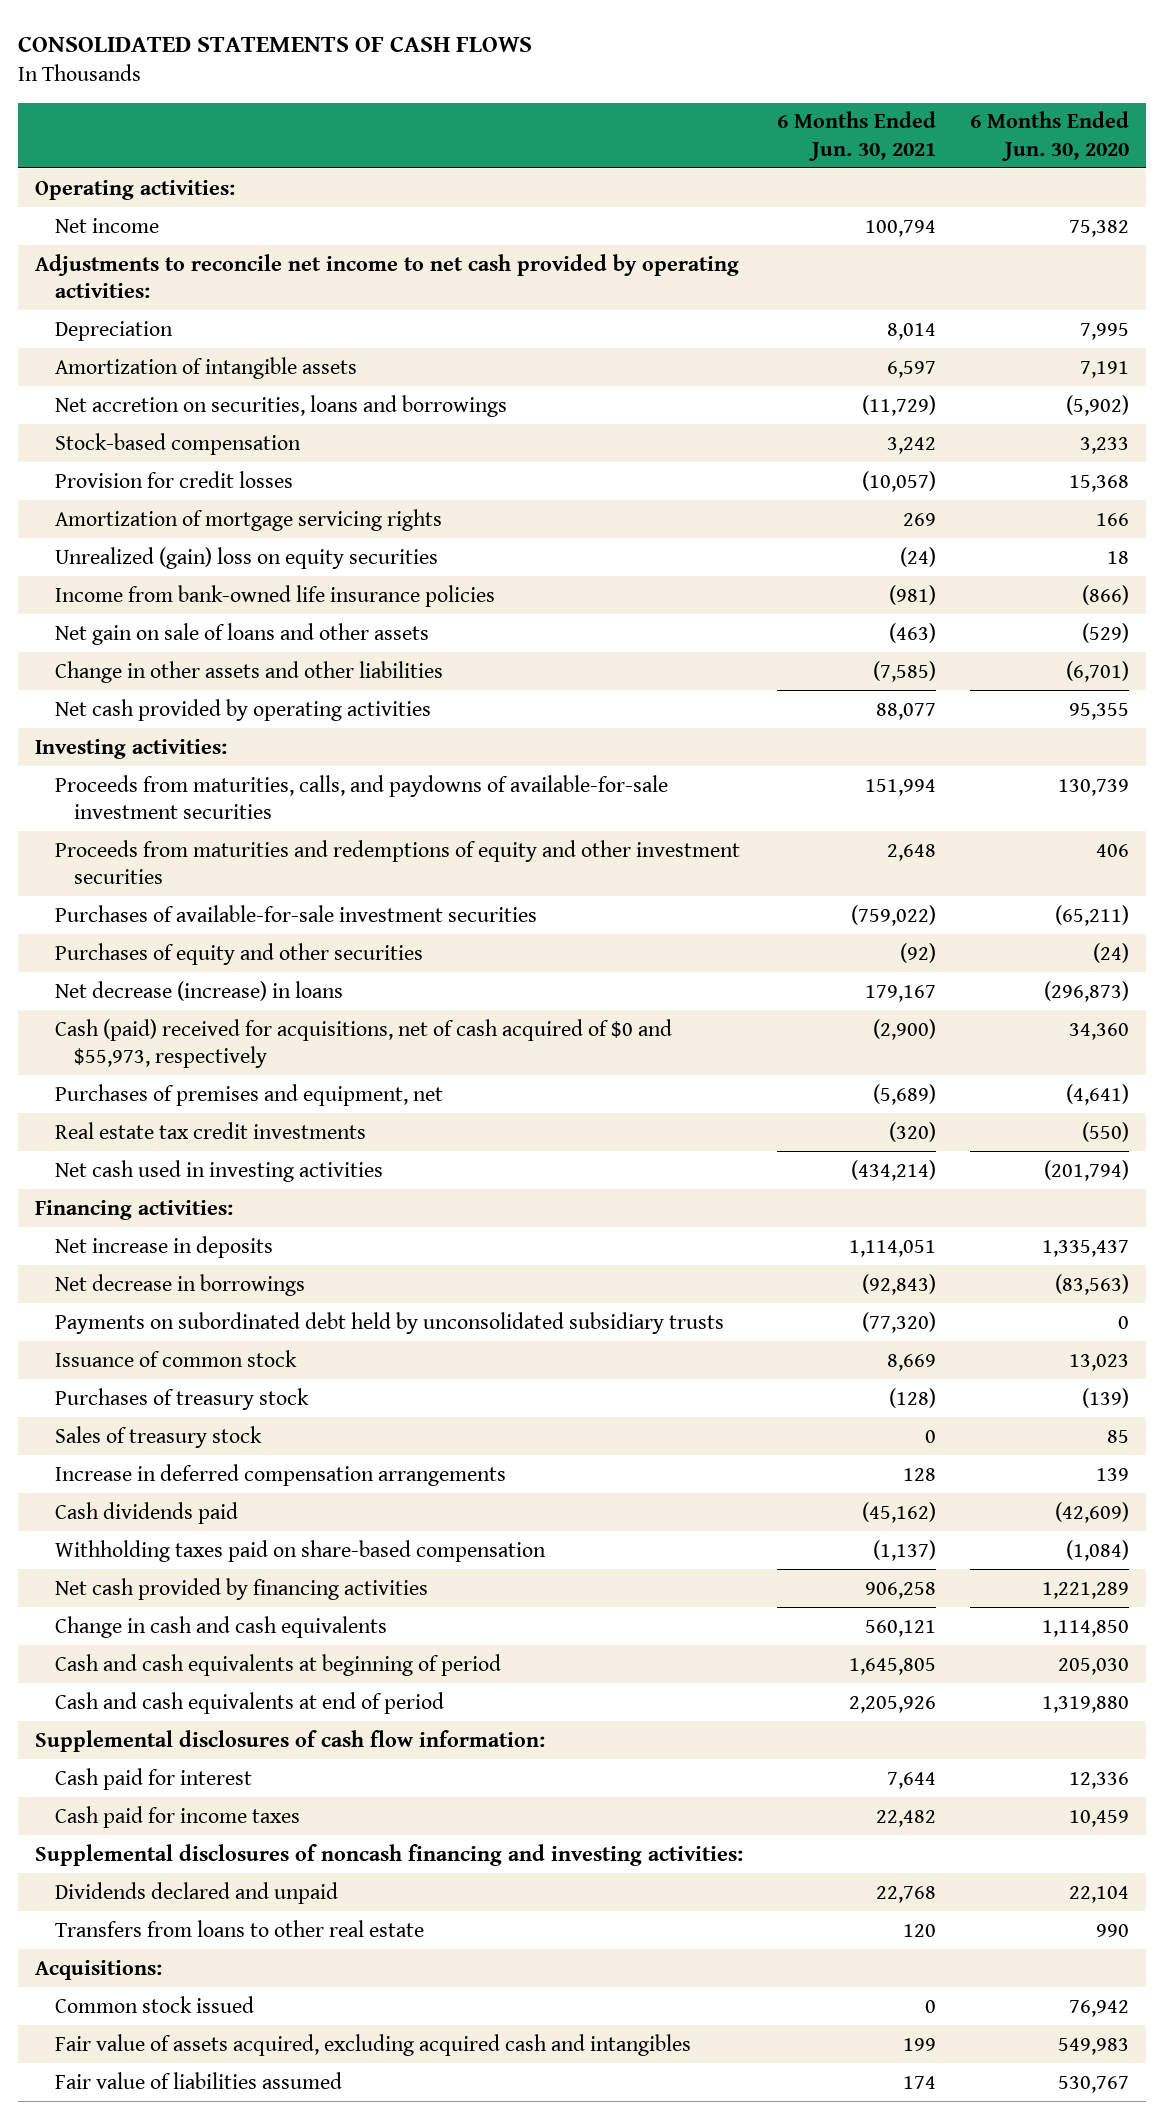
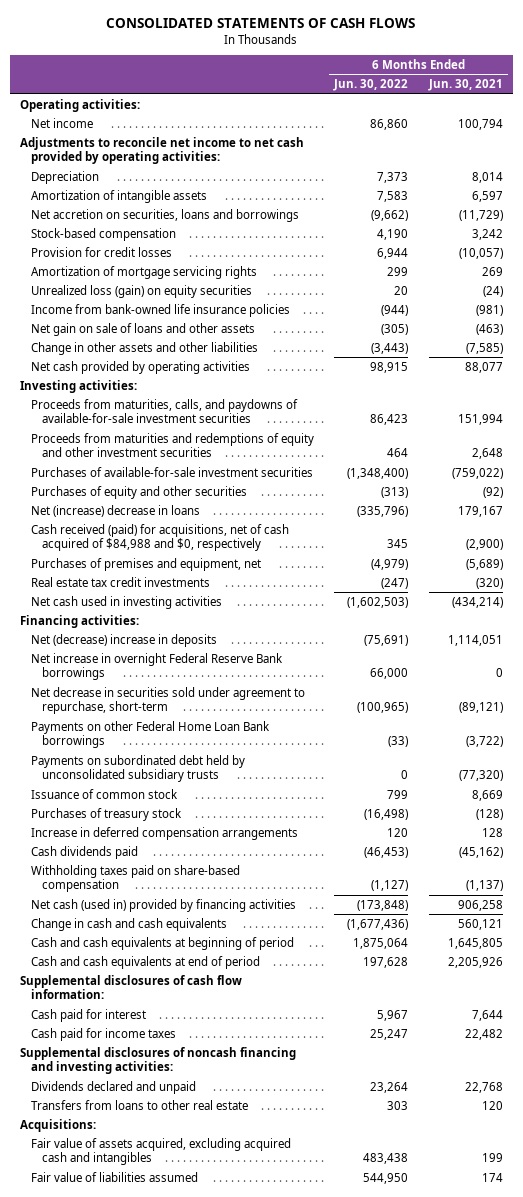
[970,111,1130,161] 6 Months Ended Jun. 30, 2020 -> none
none -> [333,79,409,92] Jun. 30, 2022
[54,546,438,569] Unrealized (gain) loss on equity securities -> [30,284,252,298] Unrealized loss (gain) on equity securities
[54,980,343,1001] Net decrease (increase) in loans -> [30,504,200,517] Net (increase) decrease in loans
[54,1018,672,1069] Cash (paid) received for acquisitions, net of cash acquired of $0 and $55,973, respectively -> [30,523,289,552] Cash received (paid) for acquisitions, net of cash acquired of $84,988 and $0, respectively
[54,1273,305,1296] Net decrease in borrowings -> none
[54,1235,273,1258] Net increase in deposits -> [30,633,217,647] Net (decrease) increase in deposits
none -> [30,652,283,681] Net increase in overnight Federal Reserve Bank borrowings
none -> [30,686,305,715] Net decrease in securities sold under agreement to repurchase, short-term
none -> [30,720,270,749] Payments on other Federal Home Loan Bank borrowings
[54,1425,262,1448] Sales of treasury stock -> none
[54,1577,428,1600] Net cash provided by financing activities -> [30,898,296,912] Net cash (used in) provided by financing activities
[54,1995,254,2013] Common stock issued -> none

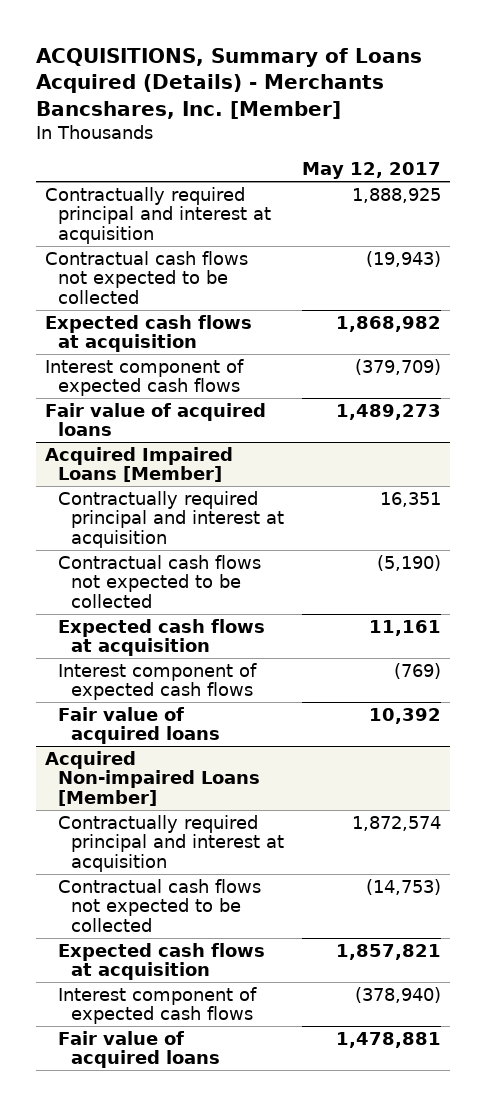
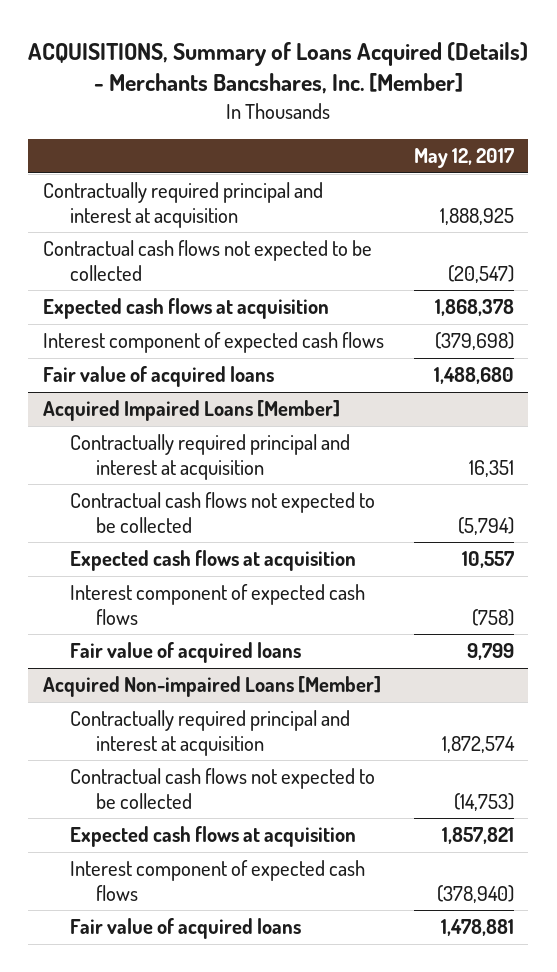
[366,250,442,267] (19,943) -> [447,264,514,283] (20,547)
[336,315,442,332] 1,868,982 -> [434,299,514,317] 1,868,378
[355,358,442,375] (379,709) -> [434,332,514,351] (379,698)
[336,403,442,420] 1,489,273 -> [433,367,514,385] 1,488,680
[377,554,442,571] (5,190) -> [457,516,514,535] (5,794)
[369,619,442,636] 11,161 -> [461,551,514,569] 10,557
[394,662,442,679] (769) -> [471,608,514,626] (758)
[369,707,442,724] 10,392 -> [466,643,514,661] 9,799

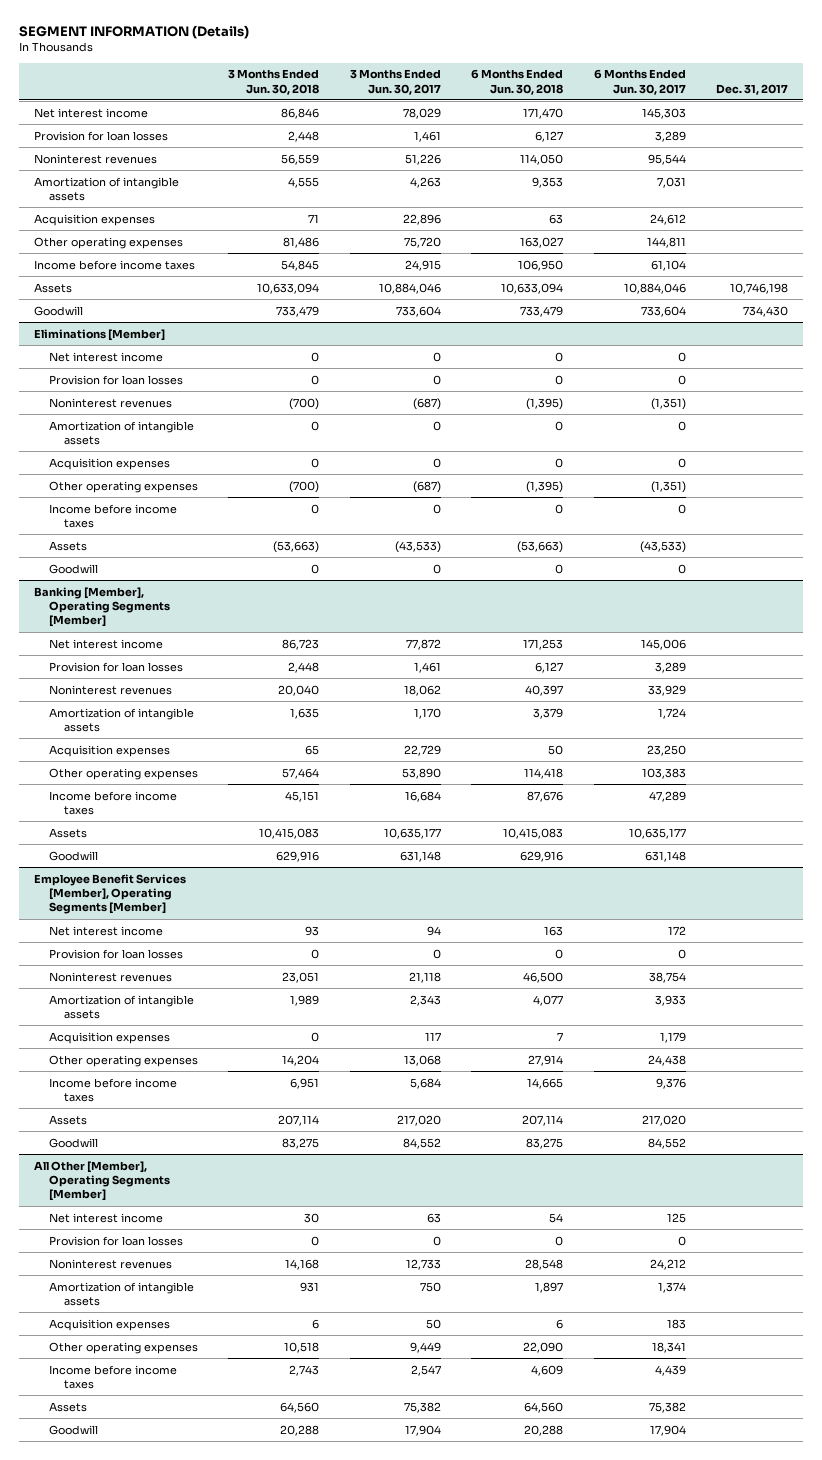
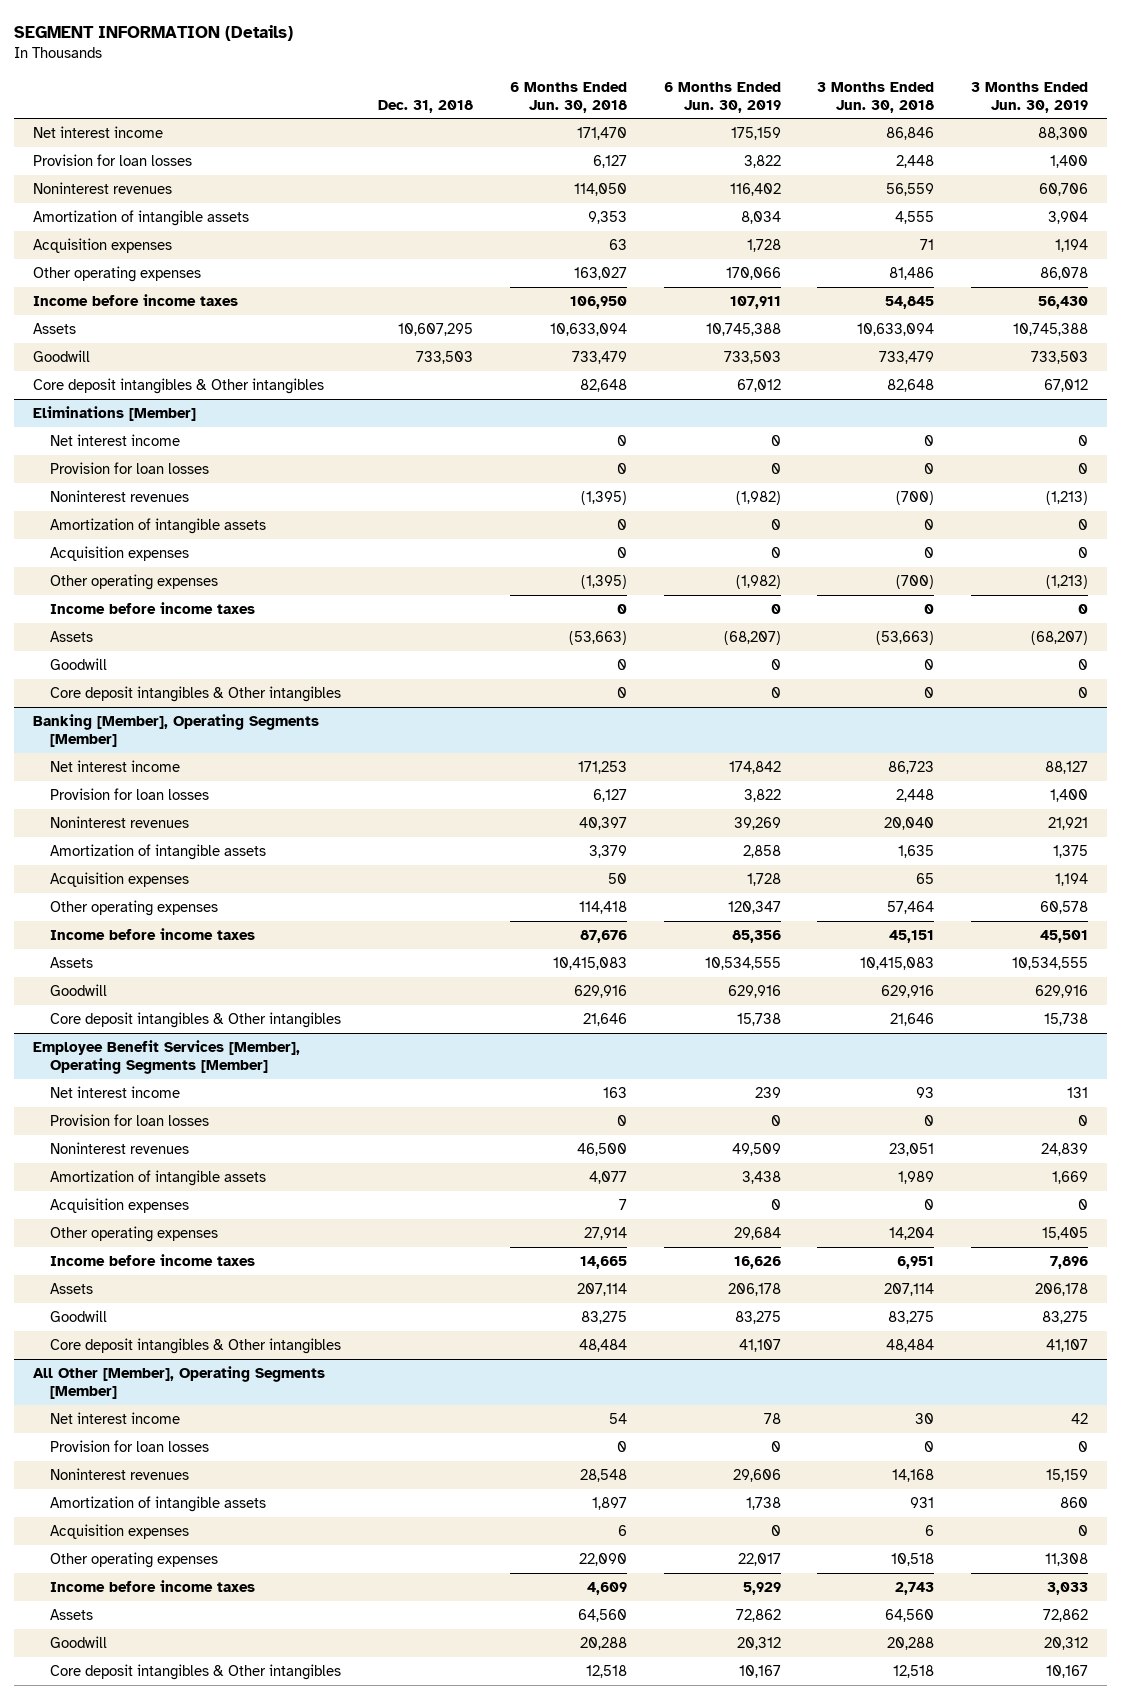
[349,69,441,95] 3 Months Ended Jun. 30, 2017 -> none
[593,69,686,95] 6 Months Ended Jun. 30, 2017 -> none
[715,83,788,95] Dec. 31, 2017 -> none
none -> [377,99,473,113] Dec. 31, 2018
none -> [663,81,781,113] 6 Months Ended Jun. 30, 2019
none -> [971,81,1089,113] 3 Months Ended Jun. 30, 2019
none -> [32,377,324,394] Core deposit intangibles & Other intangibles
none -> [49,685,341,702] Core deposit intangibles & Other intangibles
none -> [49,1011,341,1028] Core deposit intangibles & Other intangibles
none -> [49,1337,341,1354] Core deposit intangibles & Other intangibles
none -> [49,1663,341,1680] Core deposit intangibles & Other intangibles

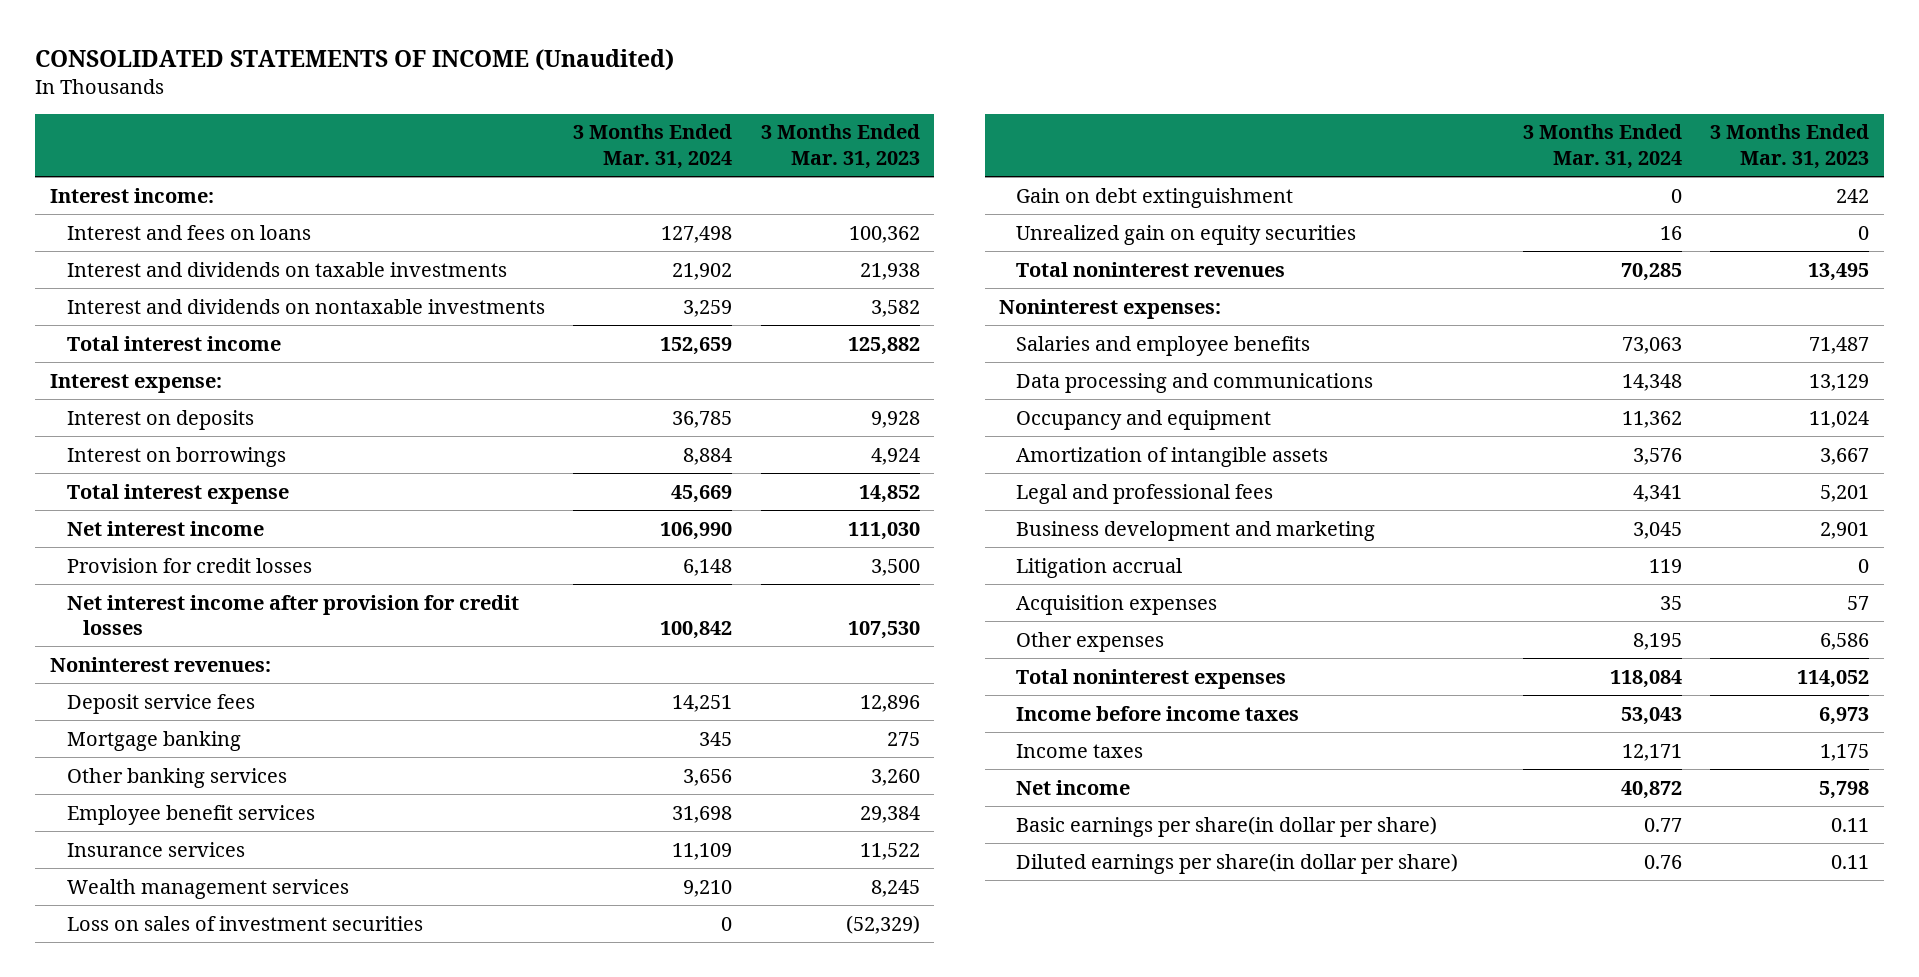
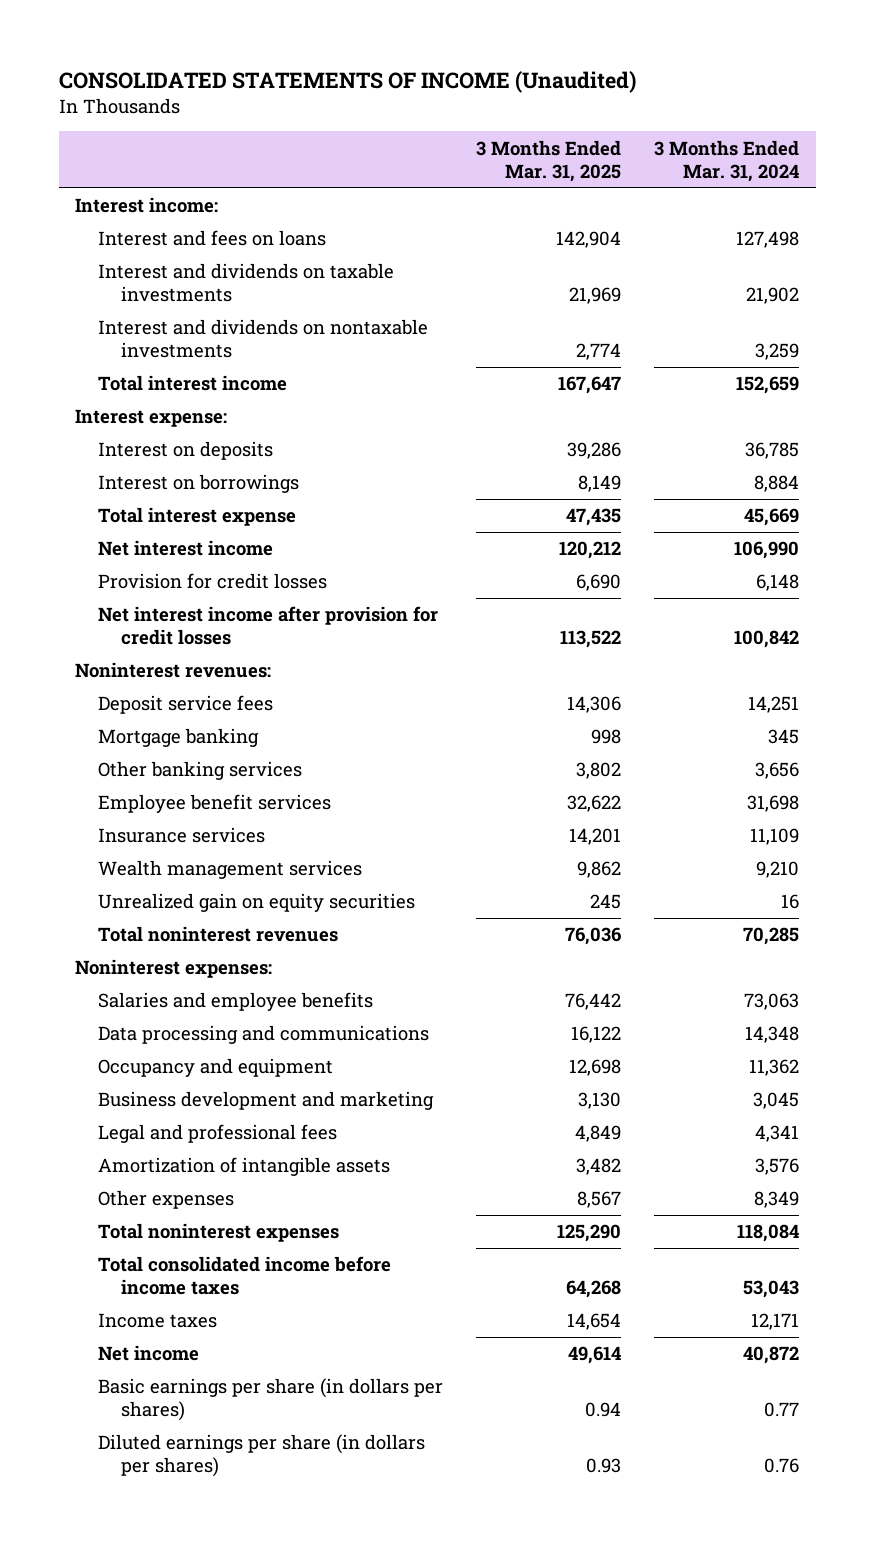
[761,124,921,170] 3 Months Ended Mar. 31, 2023 -> none
none -> [476,139,622,182] 3 Months Ended Mar. 31, 2025
[66,915,423,931] Loss on sales of investment securities -> none
[1015,187,1293,208] Gain on debt extinguishment -> none
[1015,557,1182,578] Litigation accrual -> none
[1015,594,1217,615] Acquisition expenses -> none
[1015,483,1273,504] Legal and professional fees -> [97,1124,337,1144] Legal and professional fees
[1015,446,1328,467] Amortization of intangible assets -> [97,1157,390,1177] Amortization of intangible assets
[1632,632,1682,650] 8,195 -> [754,1191,800,1209] 8,349
[1015,705,1299,721] Income before income taxes -> [97,1256,391,1296] Total consolidated income before income taxes
[1015,815,1437,837] Basic earnings per share(in dollar per share) -> [97,1378,443,1422] Basic earnings per share (in dollars per shares)
[1015,852,1458,874] Diluted earnings per share(in dollar per share) -> [97,1434,425,1478] Diluted earnings per share (in dollars per shares)

